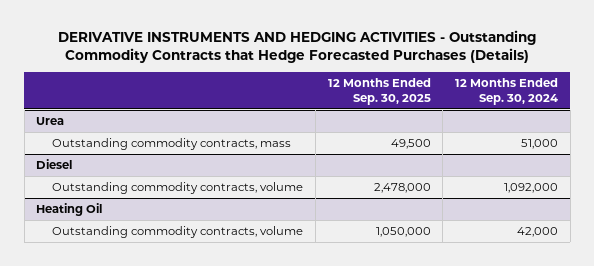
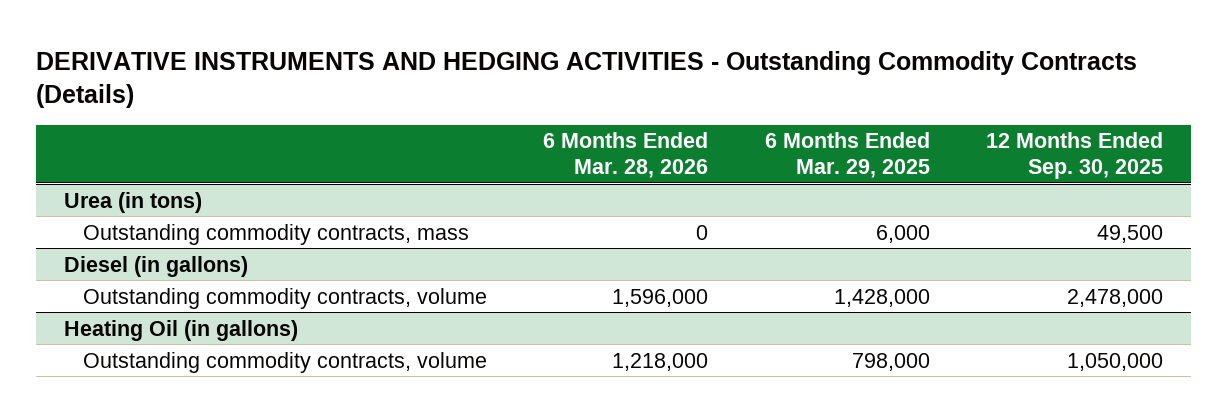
[58,30,537,64] DERIVATIVE INSTRUMENTS AND HEDGING ACTIVITIES - Outstanding Commodity Contracts that Hedge Forecasted Purchases (Details) -> [36,50,1138,109] DERIVATIVE INSTRUMENTS AND HEDGING ACTIVITIES - Outstanding Commodity Contracts (Details)
[454,77,558,105] 12 Months Ended Sep. 30, 2024 -> none
none -> [543,132,709,179] 6 Months Ended Mar. 28, 2026
none -> [764,132,930,179] 6 Months Ended Mar. 29, 2025
[36,117,65,126] Urea -> [64,191,203,213] Urea (in tons)
[36,159,73,170] Diesel -> [64,255,249,277] Diesel (in gallons)
[36,203,103,217] Heating Oil -> [64,319,299,341] Heating Oil (in gallons)

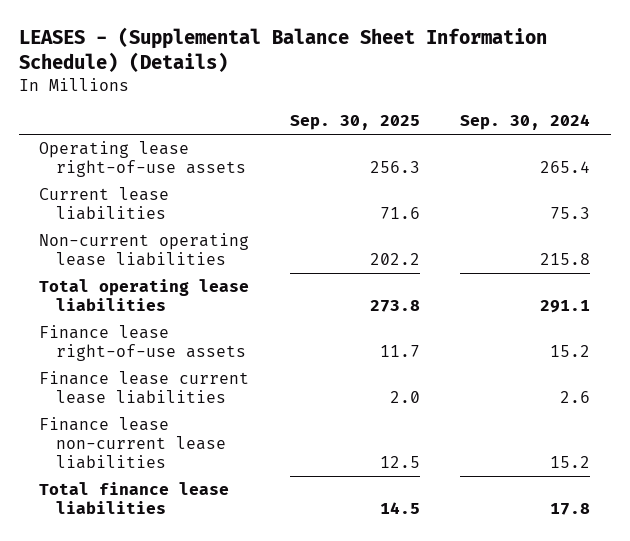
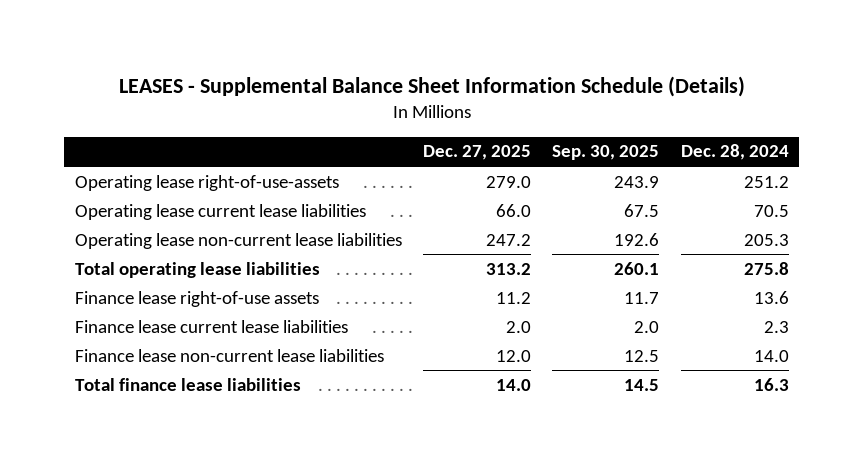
[18,26,547,72] LEASES - (Supplemental Balance Sheet Information Schedule) (Details) -> [118,76,745,98] LEASES - Supplemental Balance Sheet Information Schedule (Details)
[460,114,591,131] Sep. 30, 2024 -> none
none -> [423,145,532,161] Dec. 27, 2025
none -> [680,144,789,161] Dec. 28, 2024
[39,141,247,178] Operating lease right-of-use assets -> [75,174,340,191] Operating lease right-of-use-assets
[369,161,420,174] 256.3 -> [614,175,660,188] 243.9
[39,187,170,221] Current lease liabilities -> [75,203,367,220] Operating lease current lease liabilities
[379,207,420,220] 71.6 -> [624,203,660,217] 67.5
[39,233,250,267] Non-current operating lease liabilities -> [75,232,403,249] Operating lease non-current lease liabilities
[369,253,420,266] 202.2 -> [614,232,660,246] 192.6
[369,300,420,313] 273.8 -> [614,261,660,275] 260.1

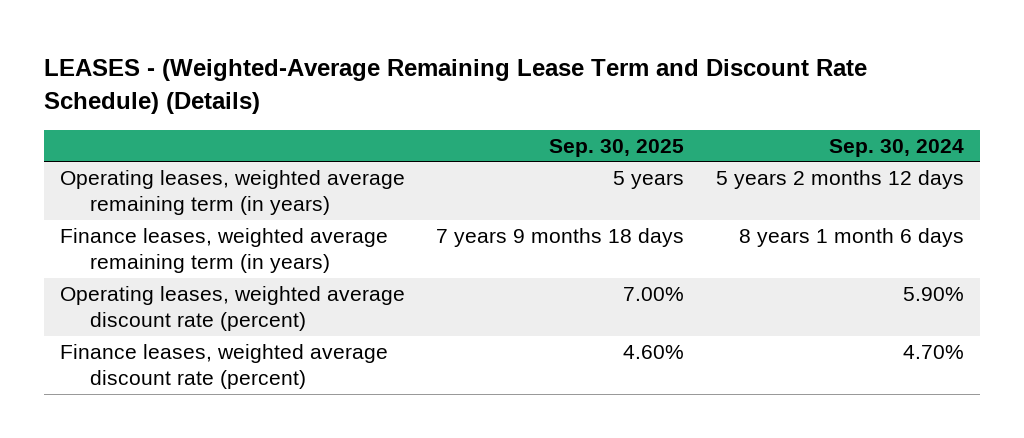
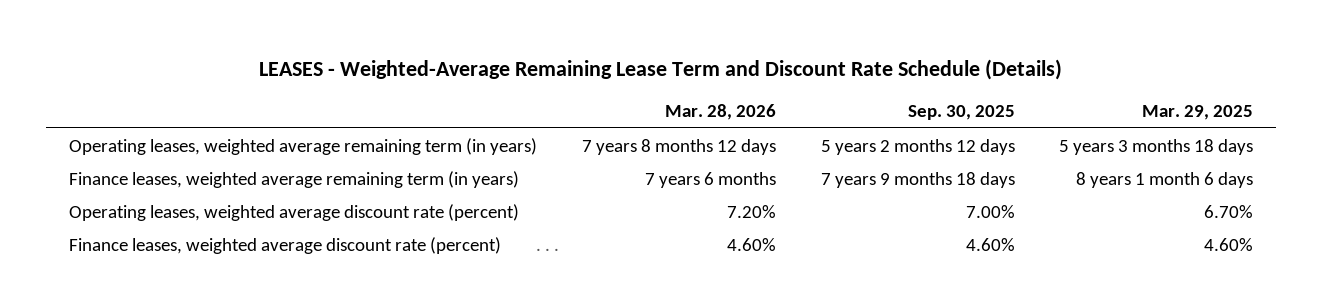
[44,59,868,114] LEASES - (Weighted-Average Remaining Lease Term and Discount Rate Schedule) (Details) -> [259,58,1063,80] LEASES - Weighted-Average Remaining Lease Term and Discount Rate Schedule (Details)
[828,138,964,157] Sep. 30, 2024 -> none
none -> [664,104,776,121] Mar. 28, 2026
none -> [1142,105,1254,121] Mar. 29, 2025
[613,171,685,190] 5 years -> [820,138,1015,155] 5 years 2 months 12 days

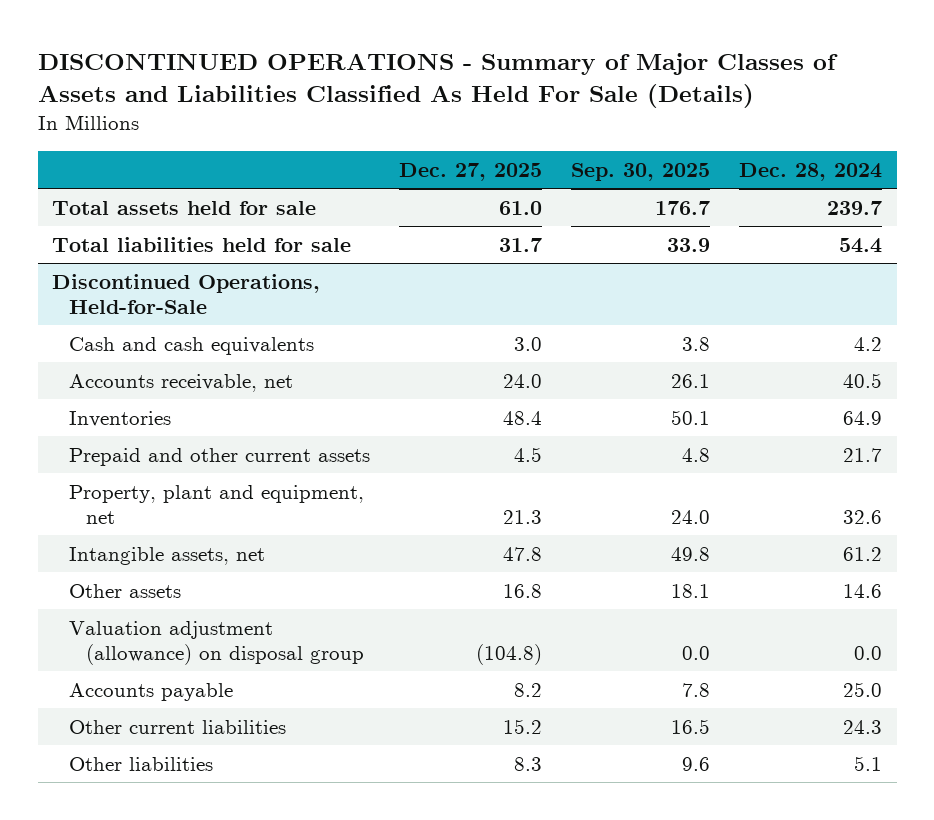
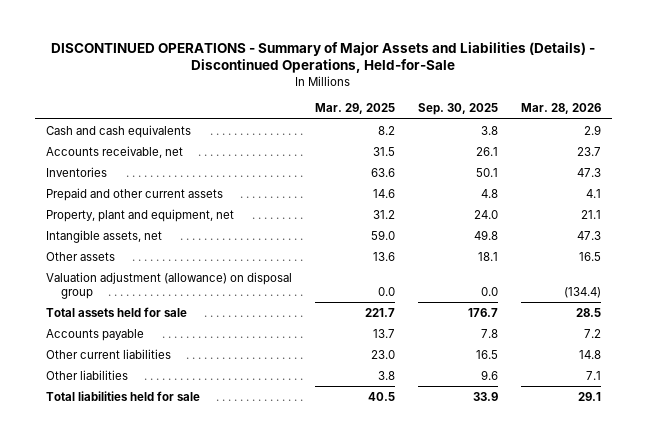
[37,53,838,109] DISCONTINUED OPERATIONS - Summary of Major Classes of Assets and Liabilities Classified As Held For Sale (Details) -> [51,41,596,74] DISCONTINUED OPERATIONS - Summary of Major Assets and Liabilities (Details) - Discontinued Operations, Held-for-Sale
[398,162,542,181] Dec. 27, 2025 -> none
[739,162,883,181] Dec. 28, 2024 -> none
none -> [314,103,395,115] Mar. 29, 2025
none -> [520,103,601,115] Mar. 28, 2026
[52,273,321,315] Discontinued Operations, Held-for-Sale -> none
[52,200,317,215] Total assets held for sale -> [46,306,188,317] Total assets held for sale
[52,236,352,252] Total liabilities held for sale -> [46,390,201,401] Total liabilities held for sale

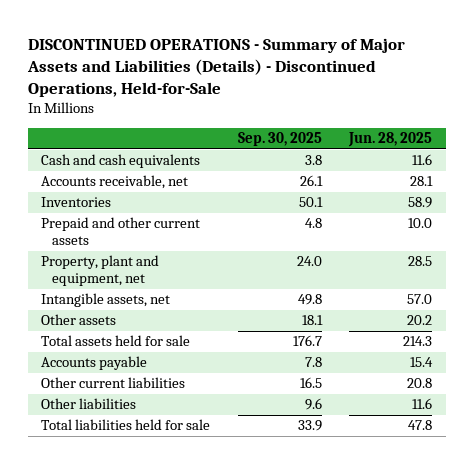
[314,103,395,115] Mar. 29, 2025 -> none
[520,103,601,115] Mar. 28, 2026 -> none
none -> [348,132,433,148] Jun. 28, 2025
[46,271,293,299] Valuation adjustment (allowance) on disposal group -> none

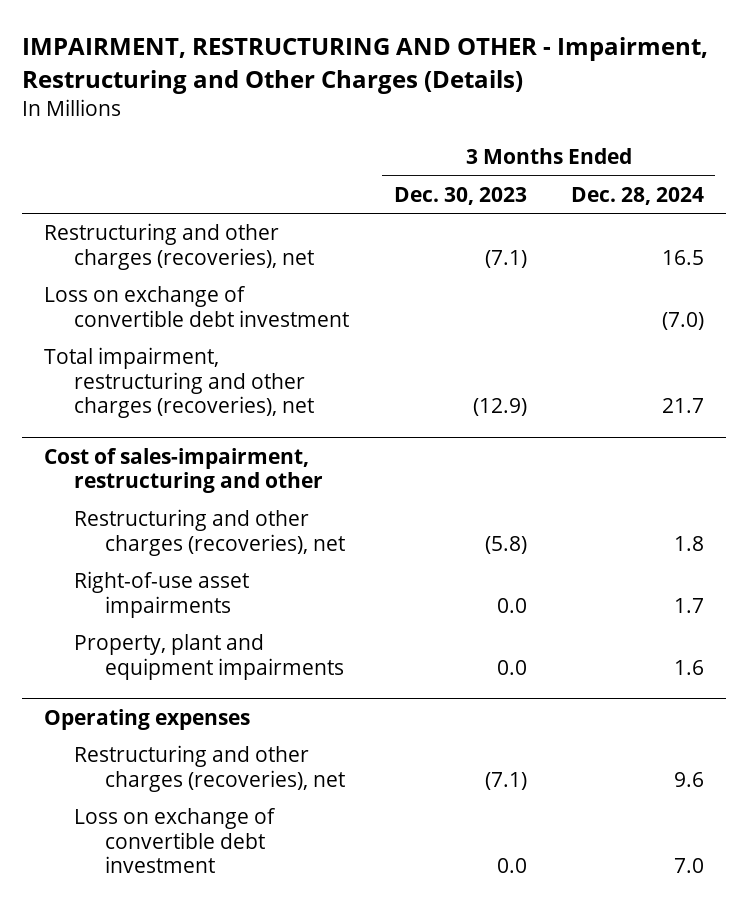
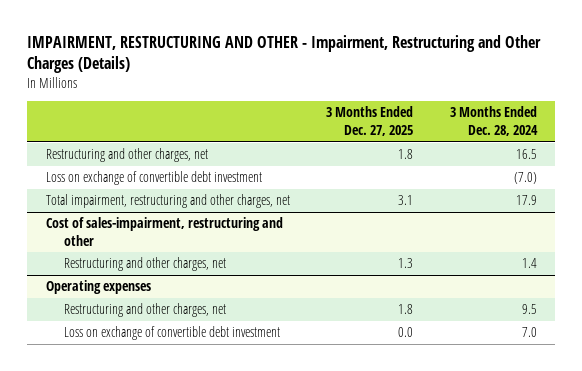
[393,186,527,205] Dec. 30, 2023 -> none
none -> [326,106,414,137] 3 Months Ended Dec. 27, 2025
[44,223,315,270] Restructuring and other charges (recoveries), net -> [45,148,208,163] Restructuring and other charges, net
[44,347,315,419] Total impairment, restructuring and other charges (recoveries), net -> [45,194,290,209] Total impairment, restructuring and other charges, net
[661,398,704,414] 21.7 -> [515,195,537,206] 17.9
[74,571,250,618] Right-of-use asset impairments -> none
[74,634,344,680] Property, plant and equipment impairments -> none
[74,509,345,556] Restructuring and other charges (recoveries), net -> [63,257,226,272] Restructuring and other charges, net
[673,535,704,551] 1.8 -> [521,258,537,269] 1.4
[74,745,345,792] Restructuring and other charges (recoveries), net -> [63,303,226,318] Restructuring and other charges, net
[673,771,704,787] 9.6 -> [521,304,537,315] 9.5

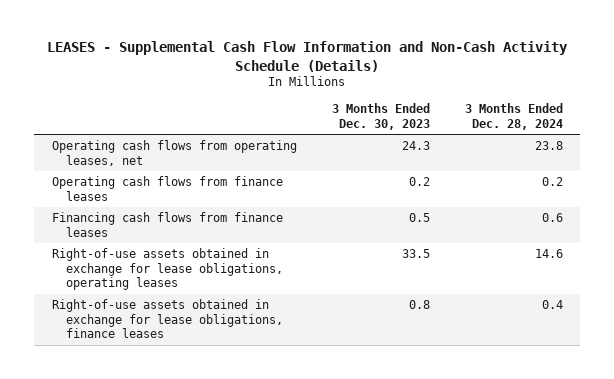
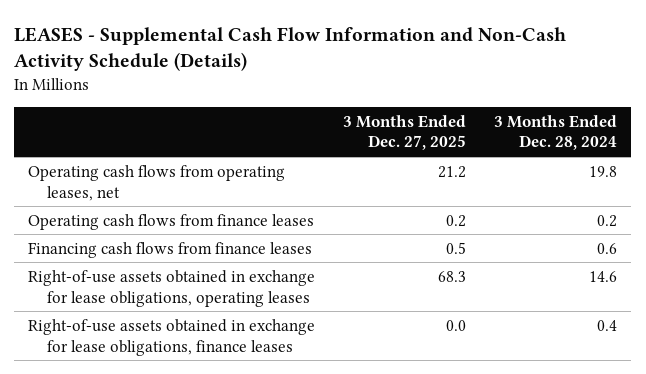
[331,103,430,130] 3 Months Ended Dec. 30, 2023 -> none
none -> [343,114,467,151] 3 Months Ended Dec. 27, 2025
[534,140,563,150] 23.8 -> [589,165,618,177] 19.8

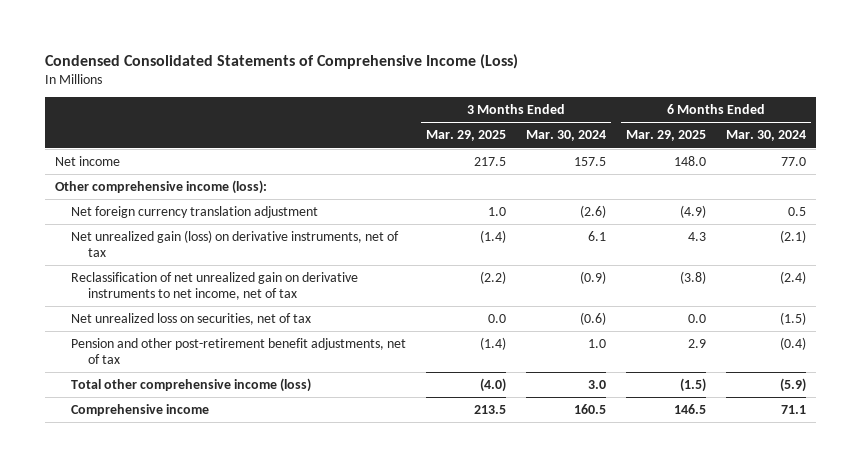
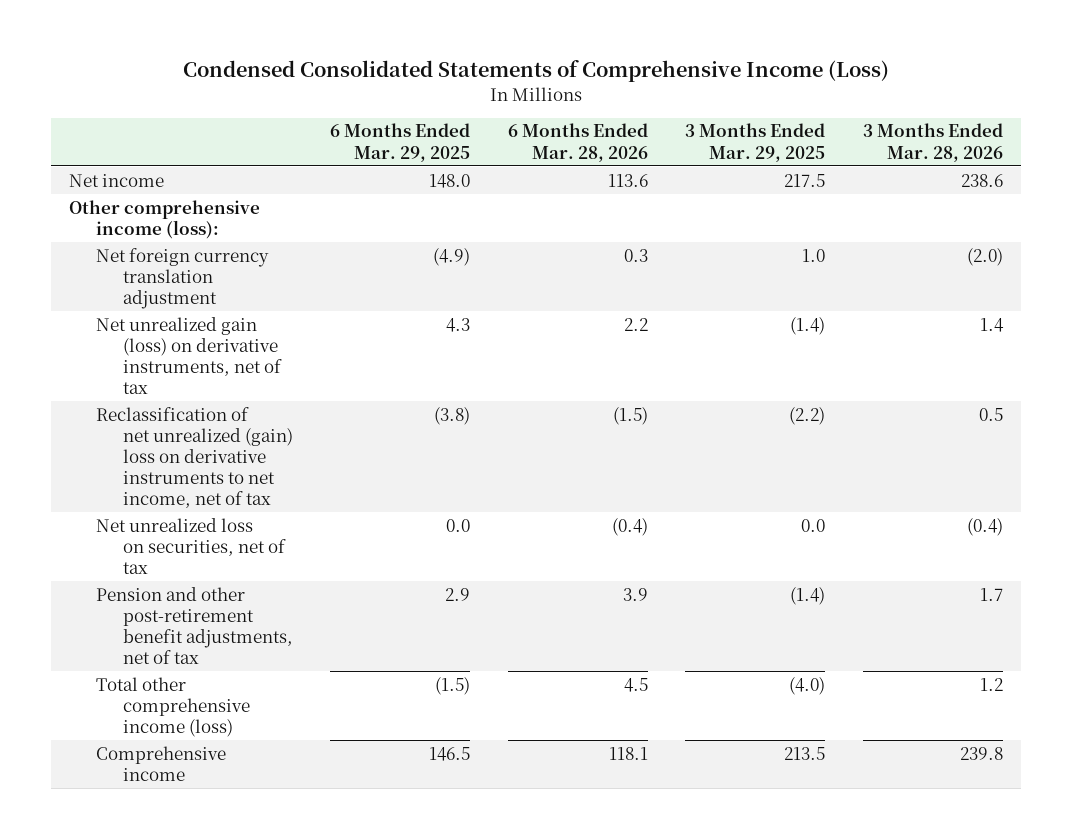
[526,130,607,142] Mar. 30, 2024 -> none
[725,130,806,142] Mar. 30, 2024 -> none
none -> [507,123,648,162] 6 Months Ended Mar. 28, 2026
none -> [862,123,1003,162] 3 Months Ended Mar. 28, 2026
[71,272,359,300] Reclassification of net unrealized gain on derivative instruments to net income, net of tax -> [96,406,294,509] Reclassification of net unrealized (gain) loss on derivative instruments to net income, net of tax

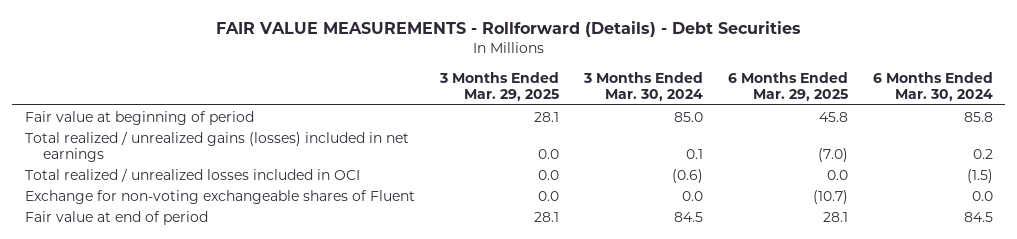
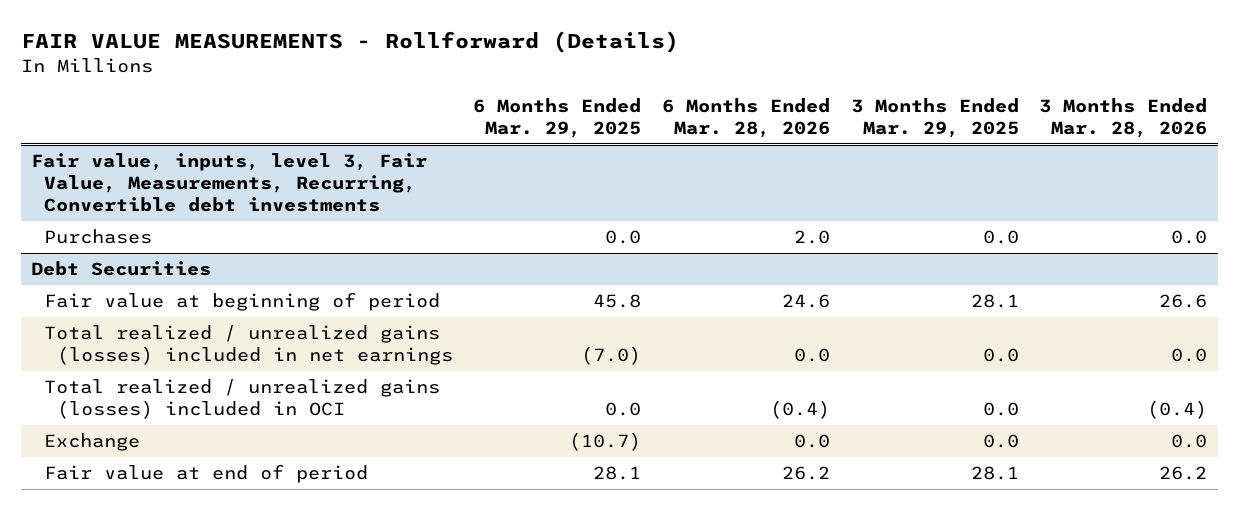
[215,20,801,37] FAIR VALUE MEASUREMENTS - Rollforward (Details) - Debt Securities -> [21,31,680,54] FAIR VALUE MEASUREMENTS - Rollforward (Details)
[582,71,703,101] 3 Months Ended Mar. 30, 2024 -> none
[872,71,993,101] 6 Months Ended Mar. 30, 2024 -> none
none -> [661,97,830,138] 6 Months Ended Mar. 28, 2026
none -> [1039,97,1208,138] 3 Months Ended Mar. 28, 2026
none -> [31,153,428,212] Fair value, inputs, level 3, Fair Value, Measurements, Recurring, Convertible debt investments
none -> [44,229,153,245] Purchases
none -> [31,261,212,277] Debt Securities
[24,167,360,182] Total realized / unrealized losses included in OCI -> [44,379,441,420] Total realized / unrealized gains (losses) included in OCI
[24,189,415,204] Exchange for non-voting exchangeable shares of Fluent -> [44,433,141,452] Exchange

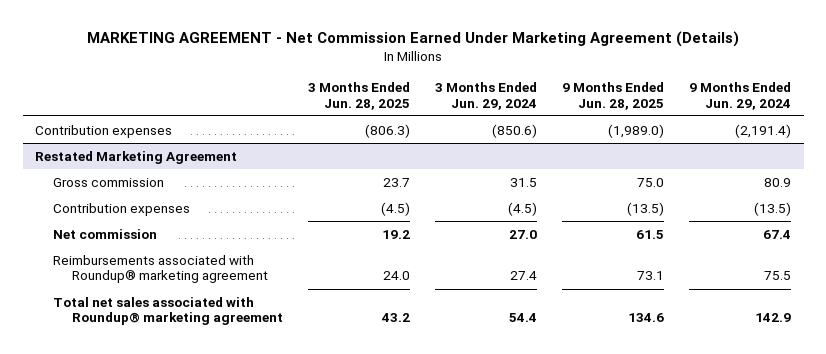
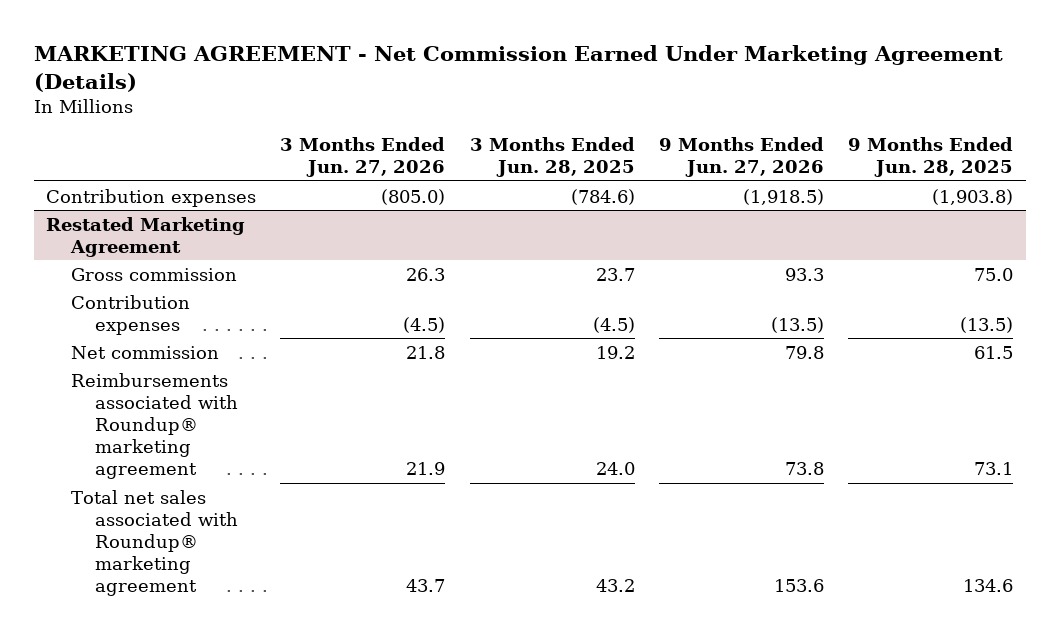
[434,81,537,110] 3 Months Ended Jun. 29, 2024 -> none
[688,81,791,110] 9 Months Ended Jun. 29, 2024 -> none
none -> [280,136,446,177] 3 Months Ended Jun. 27, 2026
none -> [659,136,825,177] 9 Months Ended Jun. 27, 2026
[364,123,410,138] (806.3) -> [570,188,635,205] (784.6)
[607,123,664,138] (1,989.0) -> [932,188,1014,205] (1,903.8)

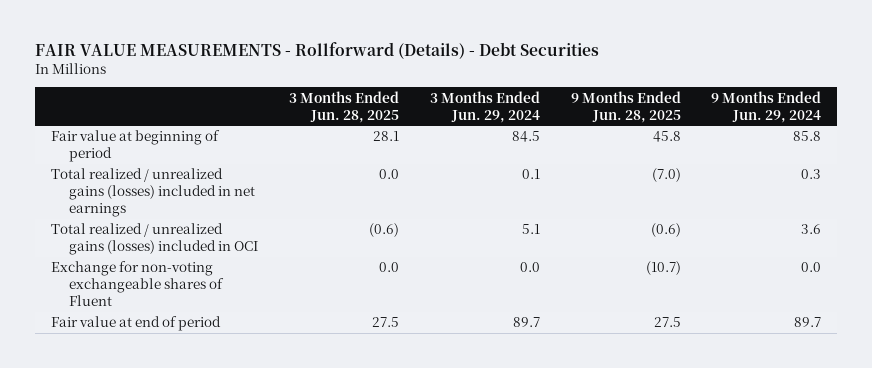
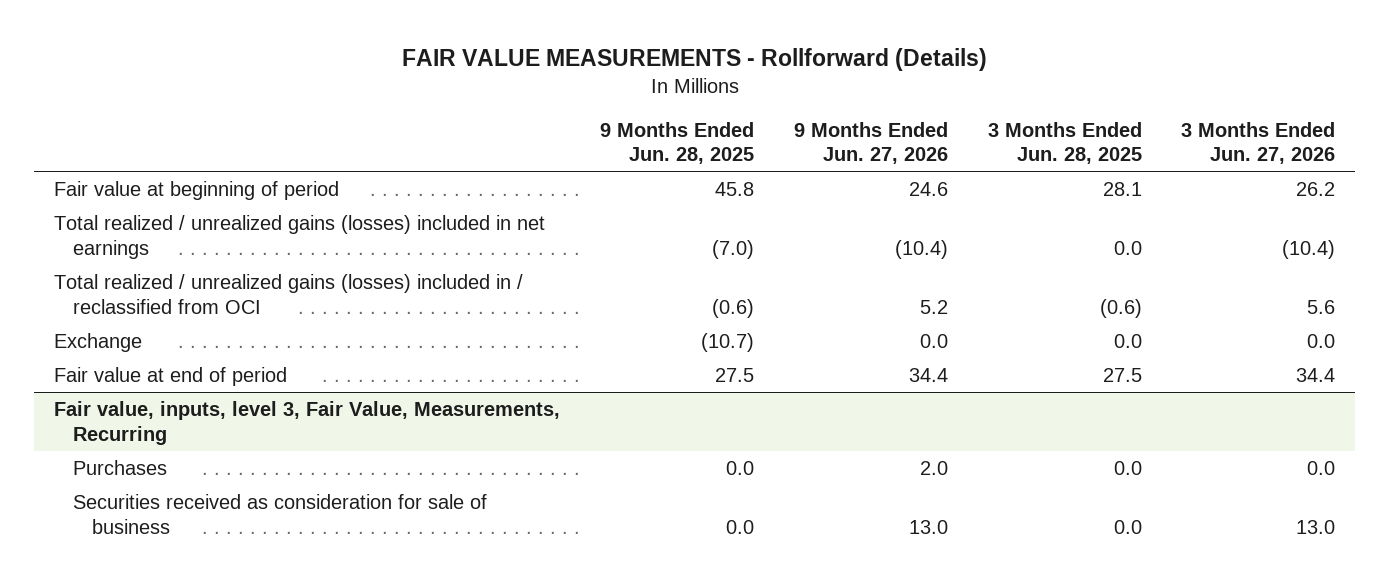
[35,41,600,59] FAIR VALUE MEASUREMENTS - Rollforward (Details) - Debt Securities -> [401,47,987,71] FAIR VALUE MEASUREMENTS - Rollforward (Details)
[429,90,540,123] 3 Months Ended Jun. 29, 2024 -> none
[711,90,822,123] 9 Months Ended Jun. 29, 2024 -> none
none -> [793,121,948,165] 9 Months Ended Jun. 27, 2026
none -> [1181,121,1336,165] 3 Months Ended Jun. 27, 2026
[50,223,259,256] Total realized / unrealized gains (losses) included in OCI -> [54,273,524,314] Total realized / unrealized gains (losses) included in / reclassified from OCI
[50,261,225,307] Exchange for non-voting exchangeable shares of Fluent -> [54,332,143,352] Exchange
none -> [54,400,561,445] Fair value, inputs, level 3, Fair Value, Measurements, Recurring
none -> [73,459,168,475] Purchases
none -> [73,493,488,534] Securities received as consideration for sale of business

